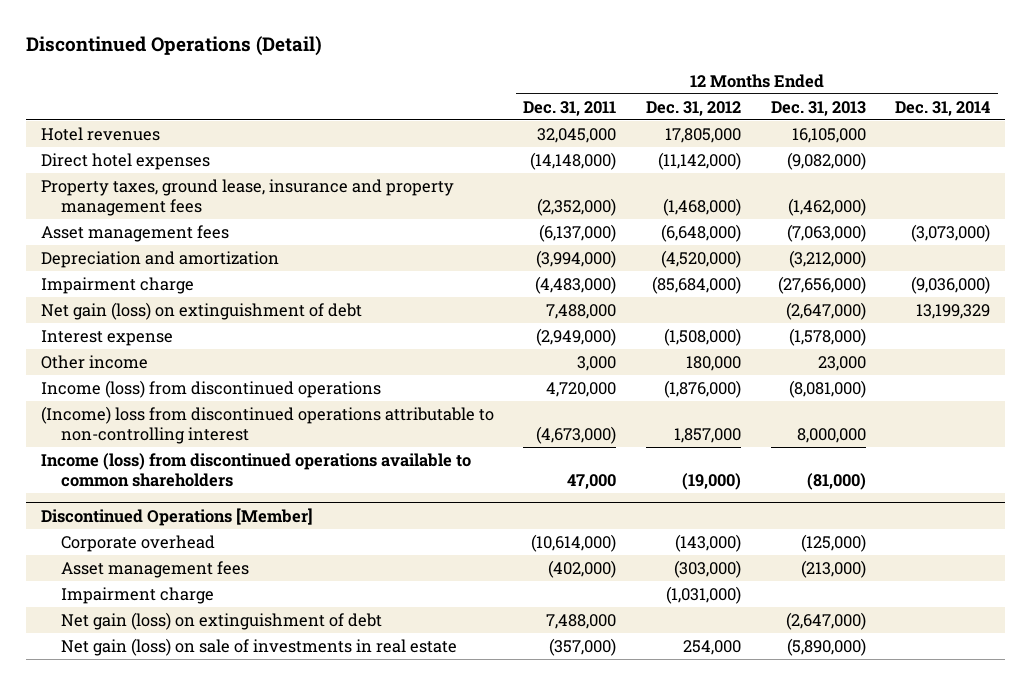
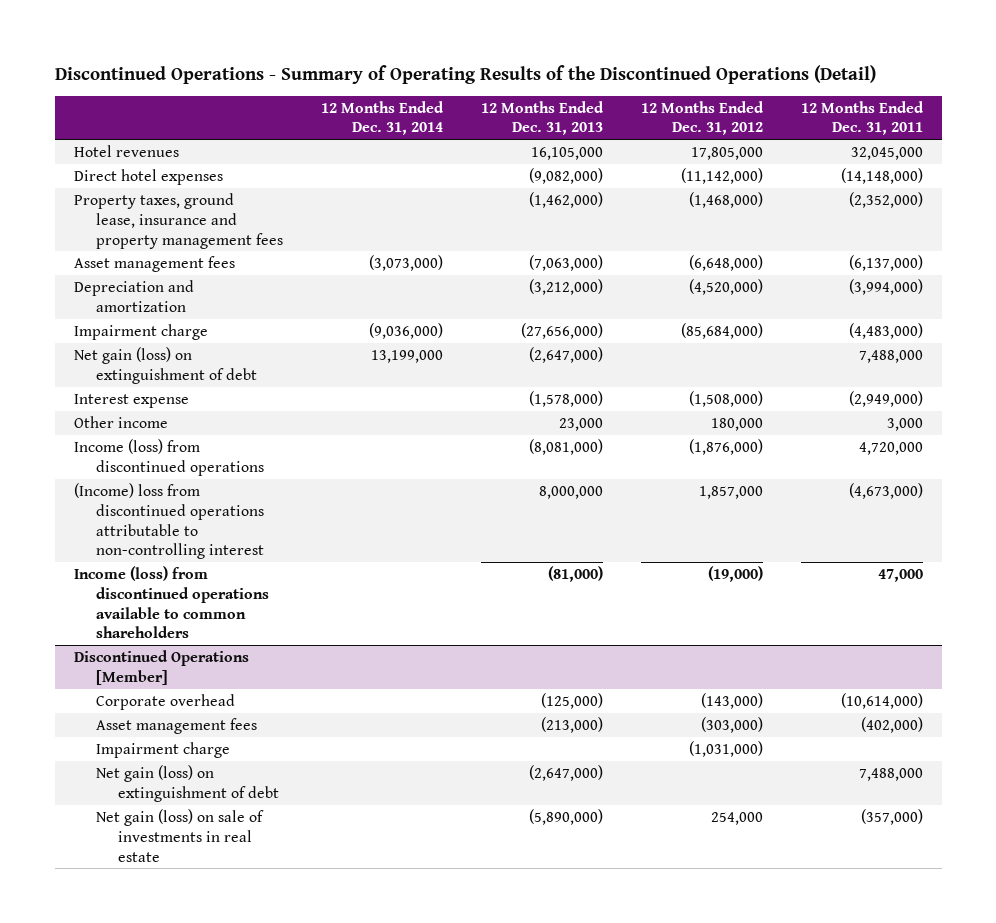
[26,36,323,57] Discontinued Operations (Detail) -> [54,64,876,84] Discontinued Operations - Summary of Operating Results of the Discontinued Operations (Detail)
[916,303,991,319] 13,199,329 -> [370,349,443,363] 13,199,000

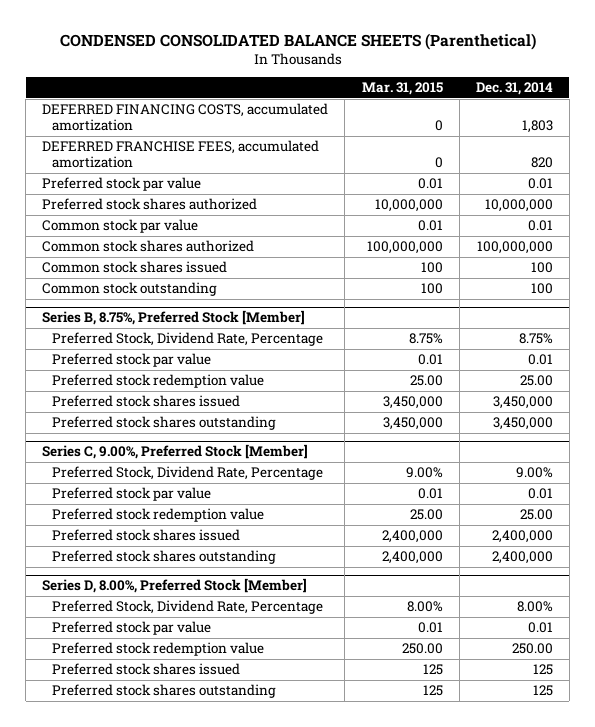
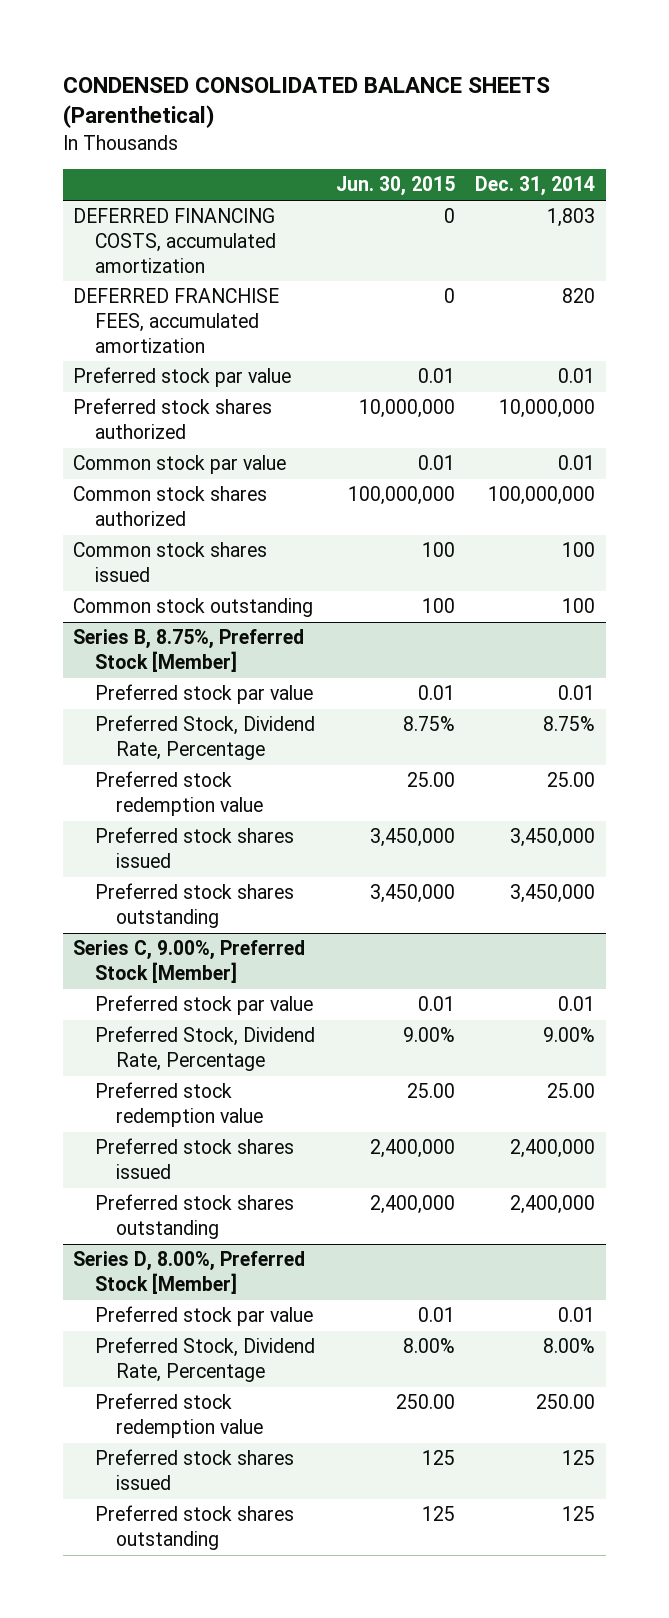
[361,82,443,96] Mar. 31, 2015 -> none
none -> [335,176,455,197] Jun. 30, 2015
[51,332,323,347] Preferred Stock, Dividend Rate, Percentage -> [94,715,315,761] Preferred Stock, Dividend Rate, Percentage
[51,466,323,481] Preferred Stock, Dividend Rate, Percentage -> [94,1026,315,1072] Preferred Stock, Dividend Rate, Percentage
[51,600,323,615] Preferred Stock, Dividend Rate, Percentage -> [94,1337,315,1383] Preferred Stock, Dividend Rate, Percentage

